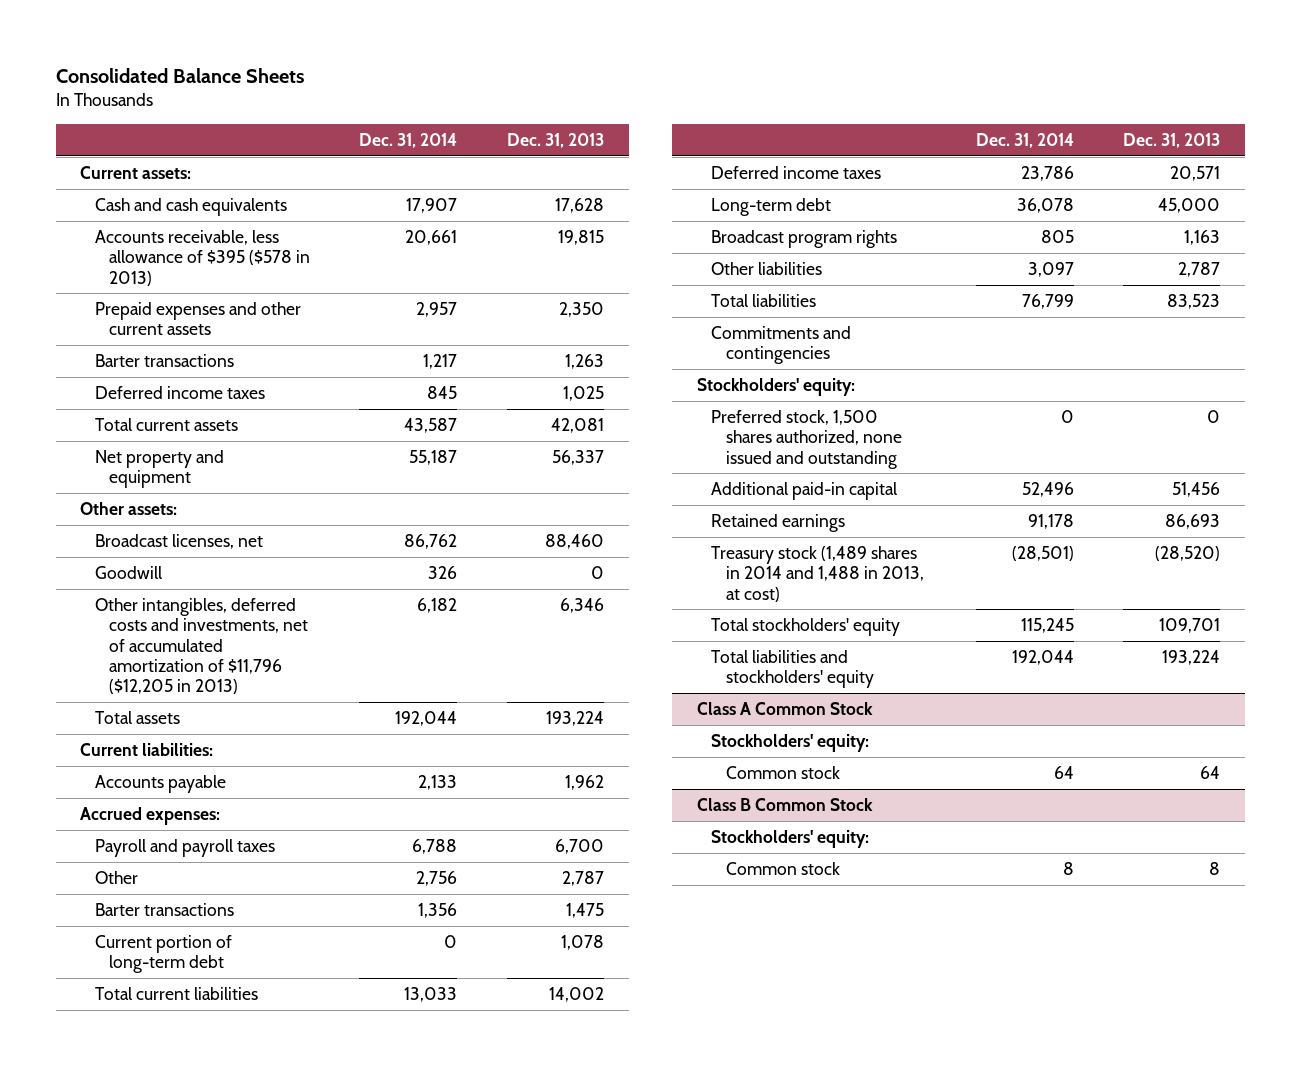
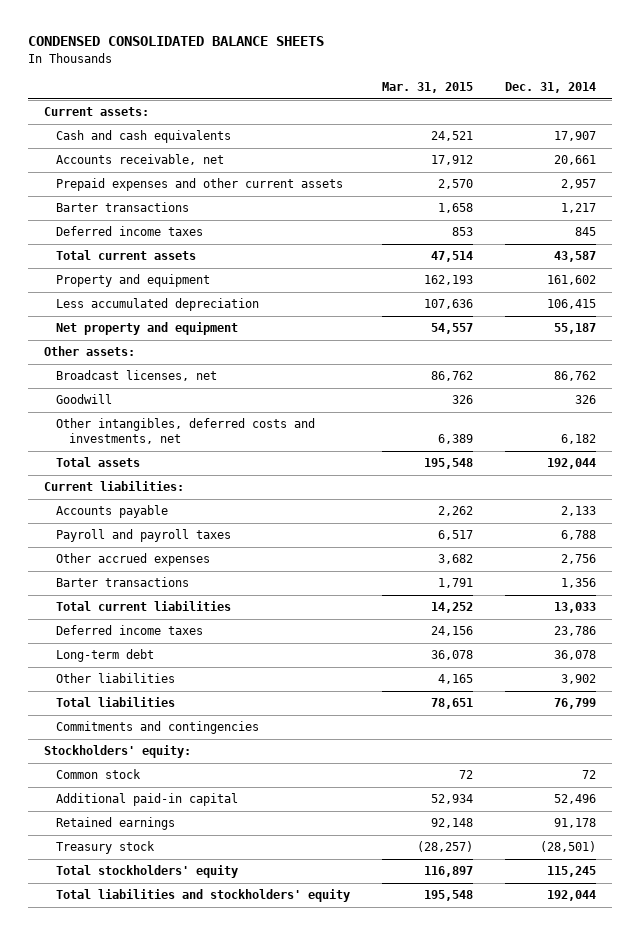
[55,67,304,83] Consolidated Balance Sheets -> [27,36,324,47] CONDENSED CONSOLIDATED BALANCE SHEETS
[506,132,604,148] Dec. 31, 2013 -> none
none -> [382,82,474,94] Mar. 31, 2015
[94,230,311,286] Accounts receivable, less allowance of $395 ($578 in 2013) -> [56,154,225,166] Accounts receivable, net
none -> [56,274,211,288] Property and equipment
none -> [56,298,260,312] Less accumulated depreciation
[94,598,309,694] Other intangibles, deferred costs and investments, net of accumulated amortization of $11,796 ($12,205 in 2013) -> [56,418,316,445] Other intangibles, deferred costs and investments, net
[80,807,221,826] Accrued expenses: -> none
[94,871,138,885] Other -> [56,553,211,567] Other accrued expenses
[94,935,232,974] Current portion of long-term debt -> none
[711,230,898,249] Broadcast program rights -> none
[1027,262,1074,278] 3,097 -> [561,674,597,685] 3,902
[711,410,902,469] Preferred stock, 1,500 shares authorized, none issued and outstanding -> none
none -> [56,769,142,780] Common stock
[711,546,924,602] Treasury stock (1,489 shares in 2014 and 1,488 in 2013, at cost) -> [56,841,156,855] Treasury stock
[696,702,873,716] Class A Common Stock -> none
[711,734,870,753] Stockholders' equity: -> none
[725,766,840,780] Common stock -> none
[696,798,873,812] Class B Common Stock -> none
[711,830,870,849] Stockholders' equity: -> none
[725,862,840,876] Common stock -> none

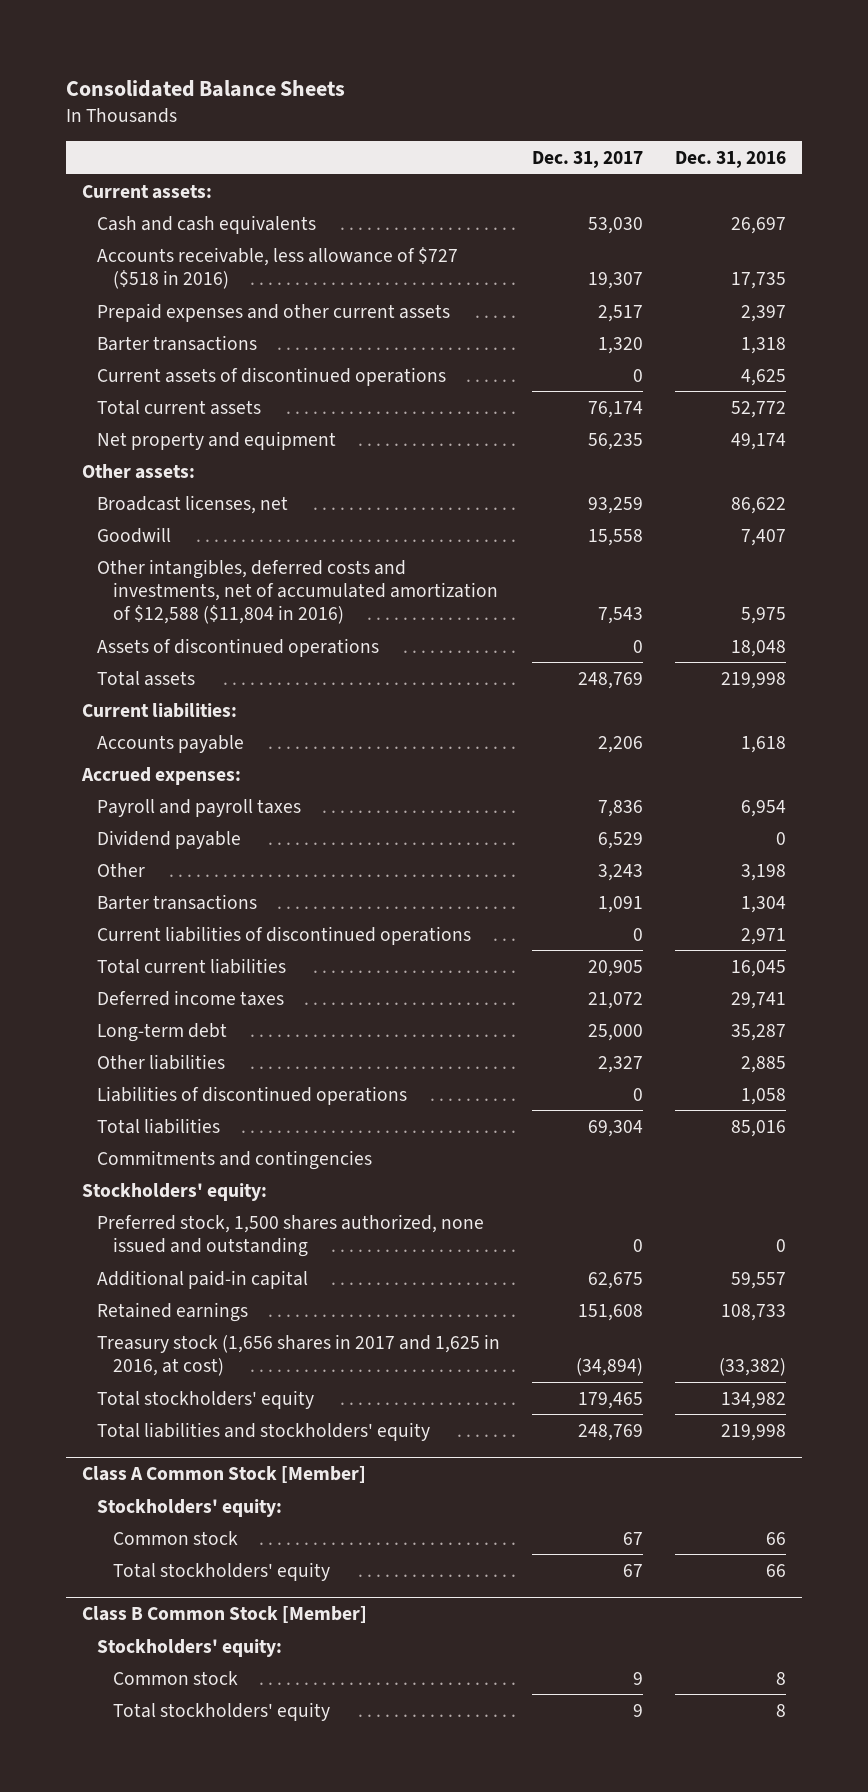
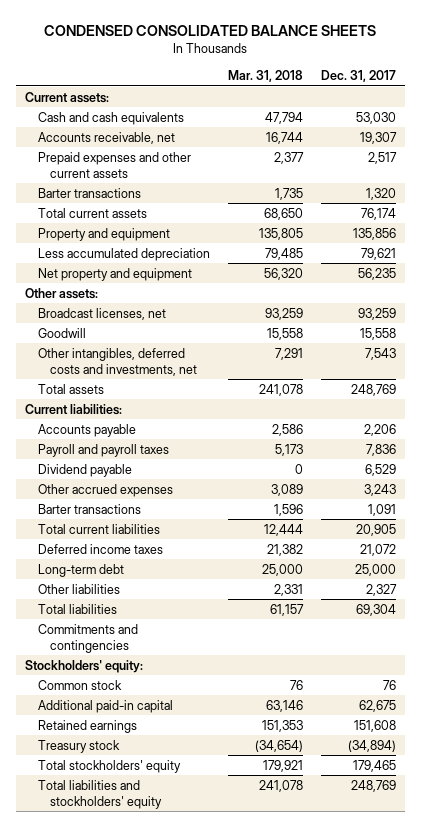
[66,80,346,98] Consolidated Balance Sheets -> [44,24,377,36] CONDENSED CONSOLIDATED BALANCE SHEETS
[675,150,787,168] Dec. 31, 2016 -> none
none -> [227,70,303,83] Mar. 31, 2018
[97,246,459,289] Accounts receivable, less allowance of $727 ($518 in 2016) -> [37,131,175,144] Accounts receivable, net
[97,366,447,386] Current assets of discontinued operations -> none
none -> [37,227,170,241] Property and equipment
none -> [37,247,210,261] Less accumulated depreciation
[97,637,380,657] Assets of discontinued operations -> none
[97,558,498,624] Other intangibles, deferred costs and investments, net of accumulated amortization of $12,588 ($11,804 in 2016) -> [37,347,197,376] Other intangibles, deferred costs and investments, net
[81,766,242,785] Accrued expenses: -> none
[97,862,146,877] Other -> [37,483,173,497] Other accrued expenses
[97,925,472,945] Current liabilities of discontinued operations -> none
[97,1085,408,1105] Liabilities of discontinued operations -> none
[97,1213,485,1257] Preferred stock, 1,500 shares authorized, none issued and outstanding -> none
none -> [37,679,122,690] Common stock
[97,1333,501,1376] Treasury stock (1,656 shares in 2017 and 1,625 in 2016, at cost) -> [37,739,120,753] Treasury stock
[82,1466,367,1484] Class A Common Stock [Member] -> none
[97,1498,283,1517] Stockholders' equity: -> none
[112,1530,238,1545] Common stock -> none
[112,1561,330,1581] Total stockholders' equity -> none
[82,1606,368,1624] Class B Common Stock [Member] -> none
[97,1638,283,1657] Stockholders' equity: -> none
[112,1670,238,1685] Common stock -> none
[112,1701,330,1721] Total stockholders' equity -> none

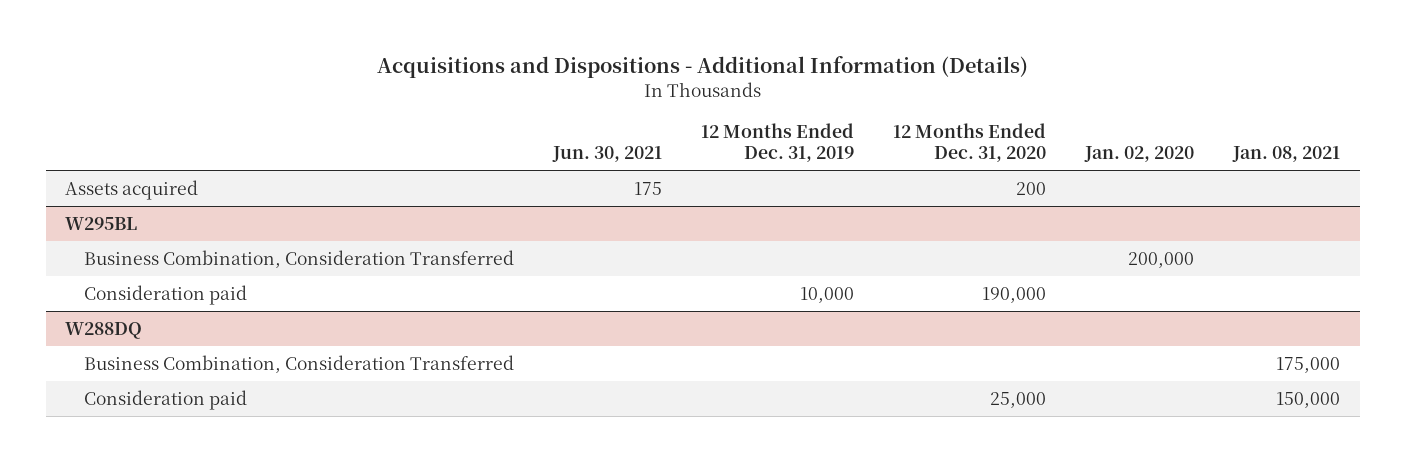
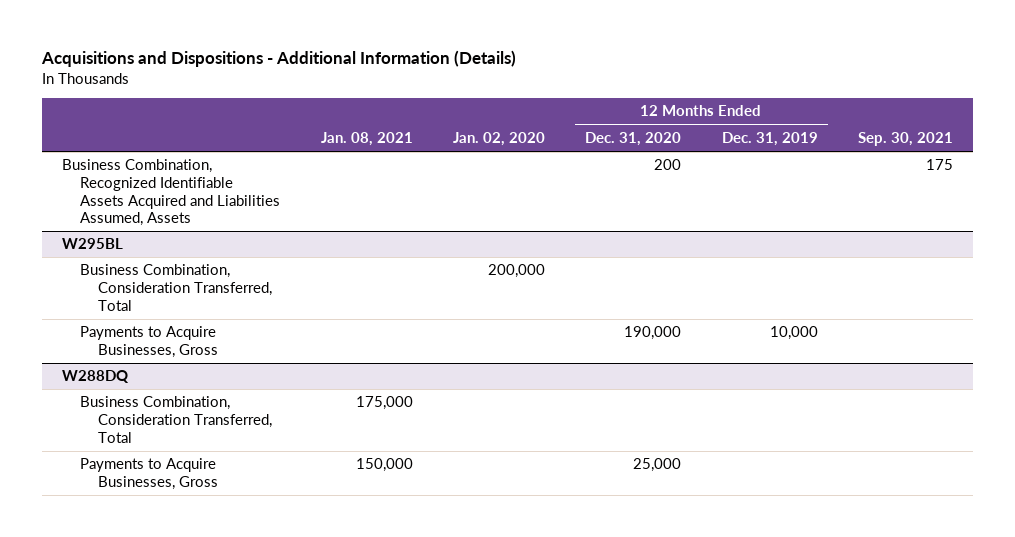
[552,146,663,163] Jun. 30, 2021 -> none
none -> [857,131,953,146] Sep. 30, 2021
[65,179,199,200] Assets acquired -> [62,159,281,227] Business Combination, Recognized Identifiable Assets Acquired and Liabilities Assumed, Assets
[84,249,515,268] Business Combination, Consideration Transferred -> [80,264,273,311] Business Combination, Consideration Transferred, Total
[84,284,248,305] Consideration paid -> [80,326,219,358] Payments to Acquire Businesses, Gross
[84,354,515,373] Business Combination, Consideration Transferred -> [80,396,273,443] Business Combination, Consideration Transferred, Total
[84,389,248,410] Consideration paid -> [80,458,219,490] Payments to Acquire Businesses, Gross

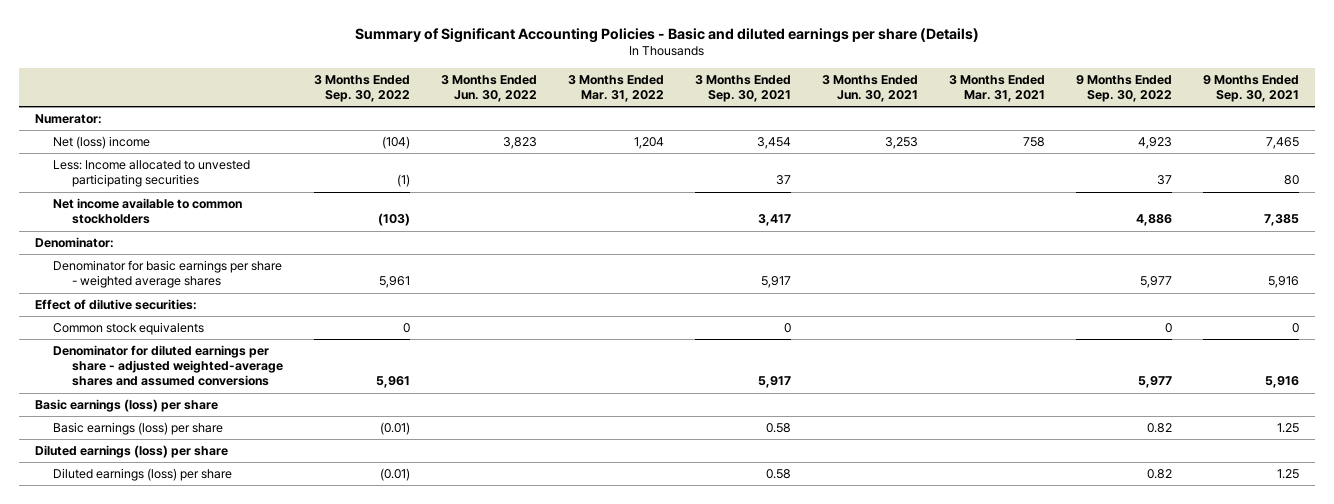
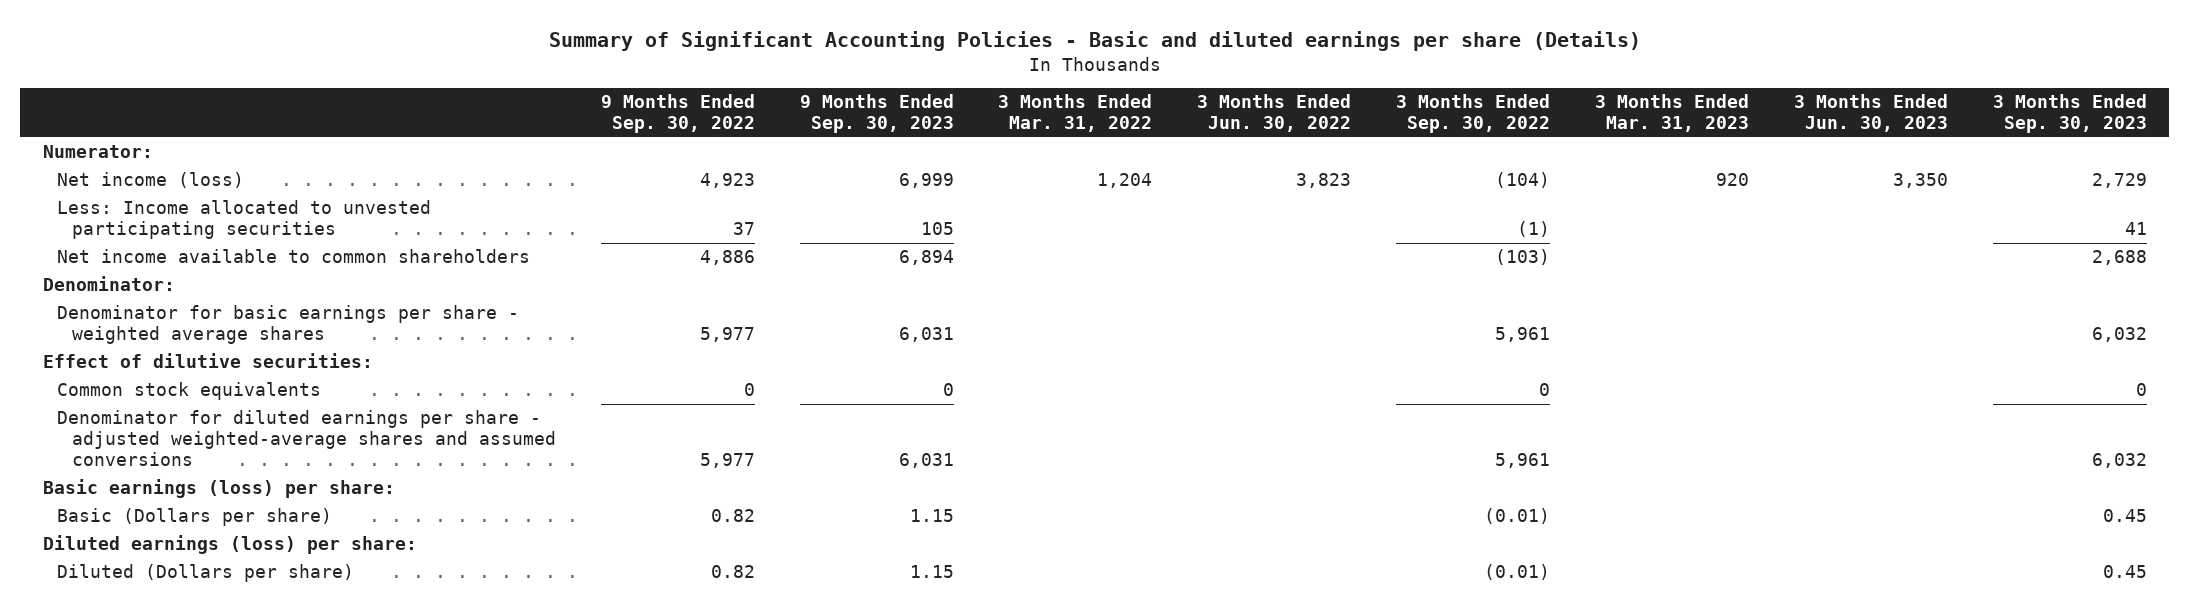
[694,74,791,102] 3 Months Ended Sep. 30, 2021 -> none
[821,74,918,102] 3 Months Ended Jun. 30, 2021 -> none
[949,74,1046,102] 3 Months Ended Mar. 31, 2021 -> none
[1203,74,1300,102] 9 Months Ended Sep. 30, 2021 -> none
none -> [799,94,954,134] 9 Months Ended Sep. 30, 2023
none -> [1594,94,1749,133] 3 Months Ended Mar. 31, 2023
none -> [1793,94,1948,133] 3 Months Ended Jun. 30, 2023
none -> [1992,94,2147,134] 3 Months Ended Sep. 30, 2023
[53,136,151,150] Net (loss) income -> [57,172,245,189] Net income (loss)
[53,198,243,225] Net income available to common stockholders -> [57,249,531,264] Net income available to common shareholders
[34,399,218,413] Basic earnings (loss) per share -> [42,479,395,499] Basic earnings (loss) per share:
[53,422,224,436] Basic earnings (loss) per share -> [57,508,333,527] Basic (Dollars per share)
[34,445,228,459] Diluted earnings (loss) per share -> [42,535,417,555] Diluted earnings (loss) per share:
[53,468,233,482] Diluted earnings (loss) per share -> [57,564,355,583] Diluted (Dollars per share)

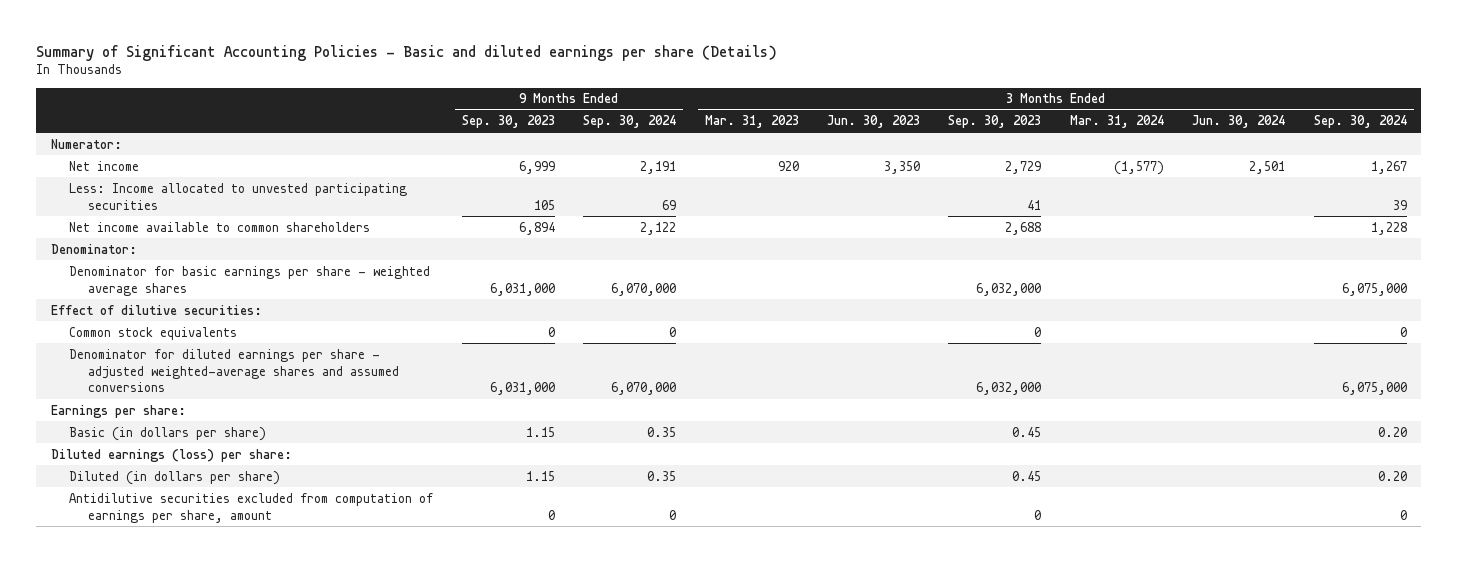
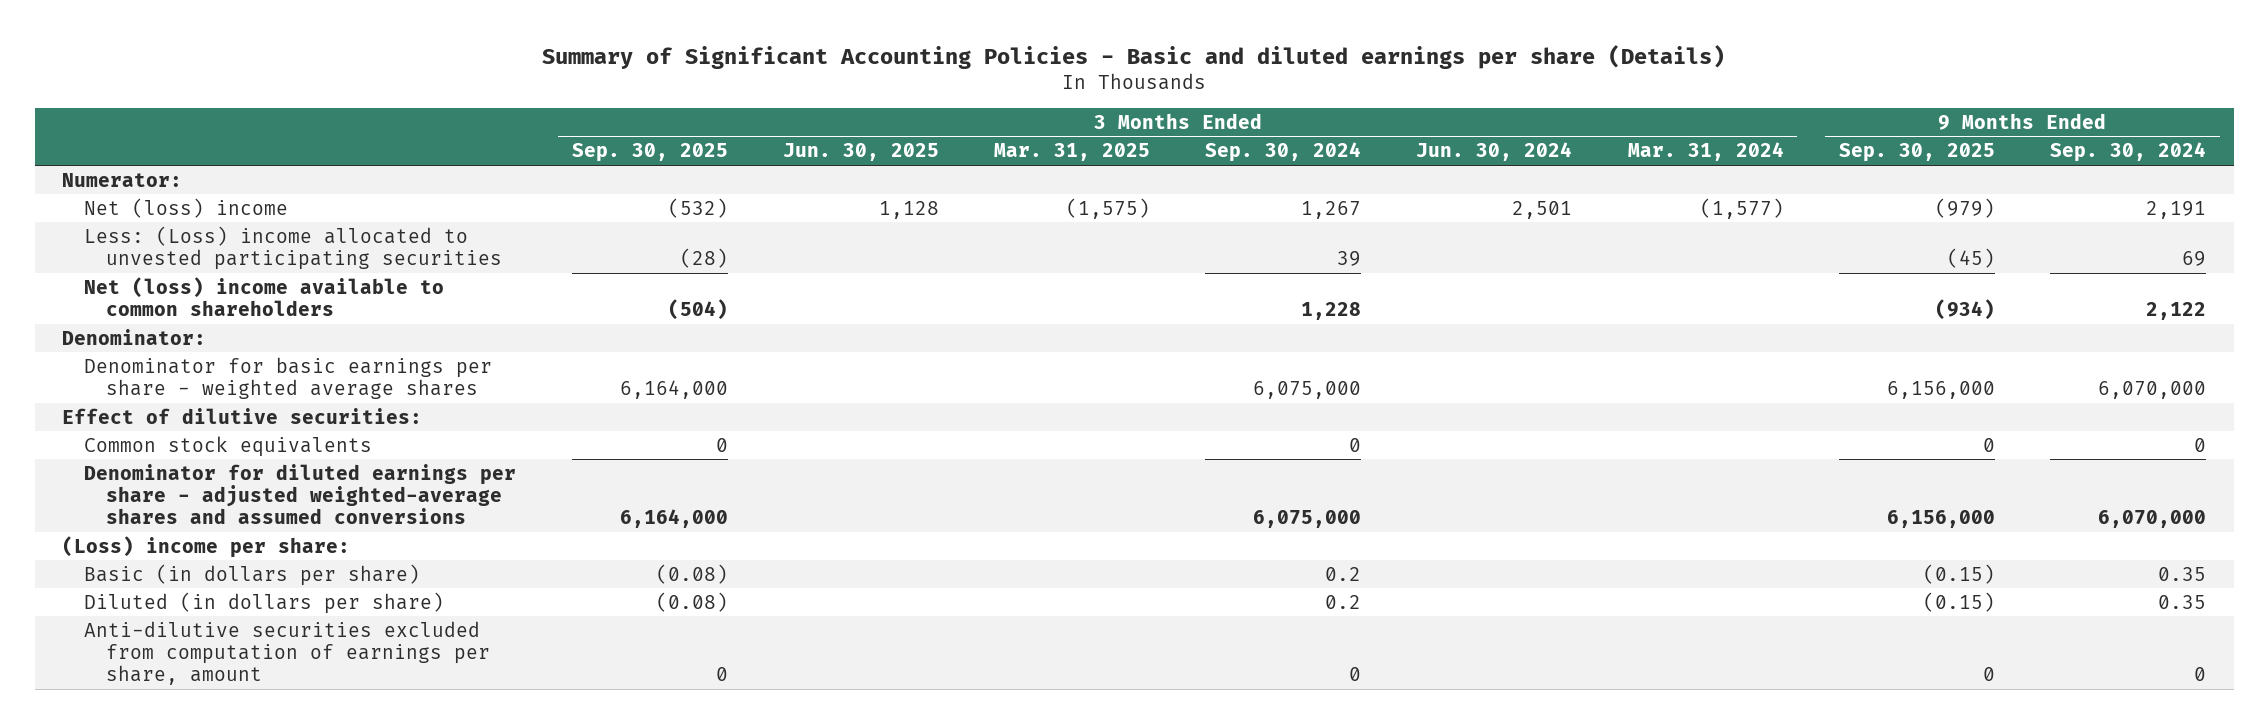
[461,115,555,129] Sep. 30, 2023 -> none
[704,115,799,129] Mar. 31, 2023 -> none
[827,115,921,129] Jun. 30, 2023 -> none
[948,115,1042,129] Sep. 30, 2023 -> none
none -> [571,143,728,163] Sep. 30, 2025
none -> [782,143,939,162] Jun. 30, 2025
none -> [994,143,1151,162] Mar. 31, 2025
none -> [1838,143,1995,163] Sep. 30, 2025
[69,160,140,171] Net income -> [84,197,289,218] Net (loss) income
[69,182,408,210] Less: Income allocated to unvested participating securities -> [84,225,503,271] Less: (Loss) income allocated to unvested participating securities
[69,221,371,232] Net income available to common shareholders -> [84,276,445,317] Net (loss) income available to common shareholders
[50,448,292,462] Diluted earnings (loss) per share: -> none
[50,404,186,418] Earnings per share: -> [62,535,351,558] (Loss) income per share:
[1377,426,1407,437] 0.20 -> [1325,566,1362,581] 0.2
[1377,470,1407,481] 0.20 -> [1325,594,1362,609] 0.2
[69,492,434,523] Antidilutive securities excluded from computation of earnings per share, amount -> [84,620,491,686] Anti-dilutive securities excluded from computation of earnings per share, amount

